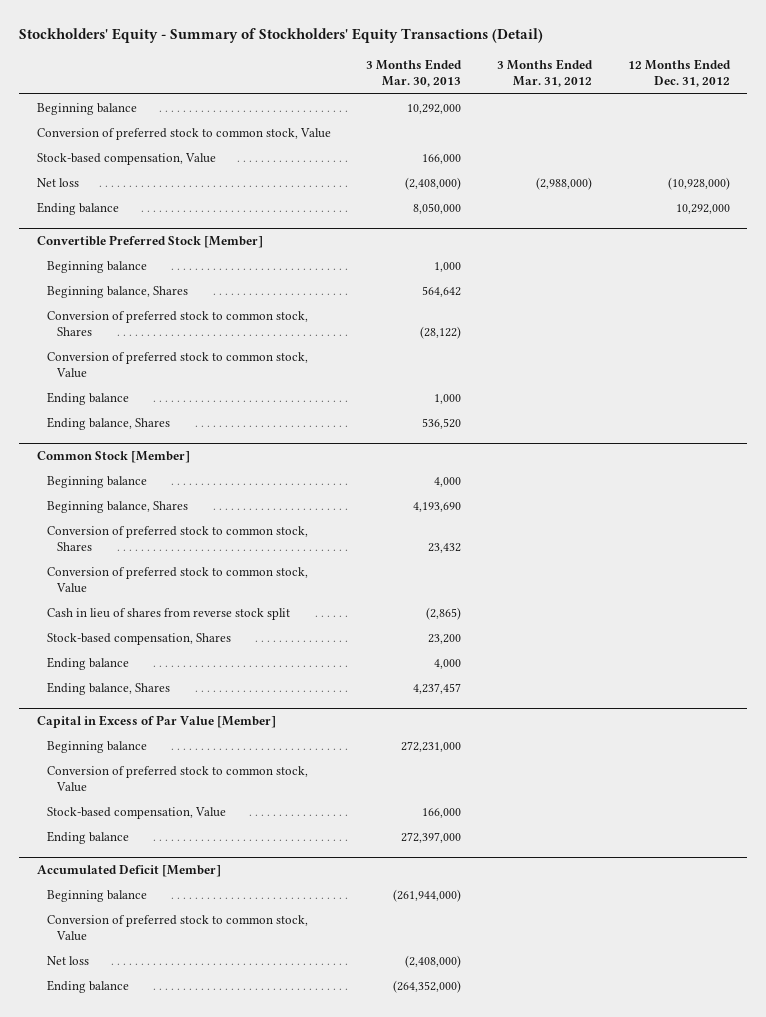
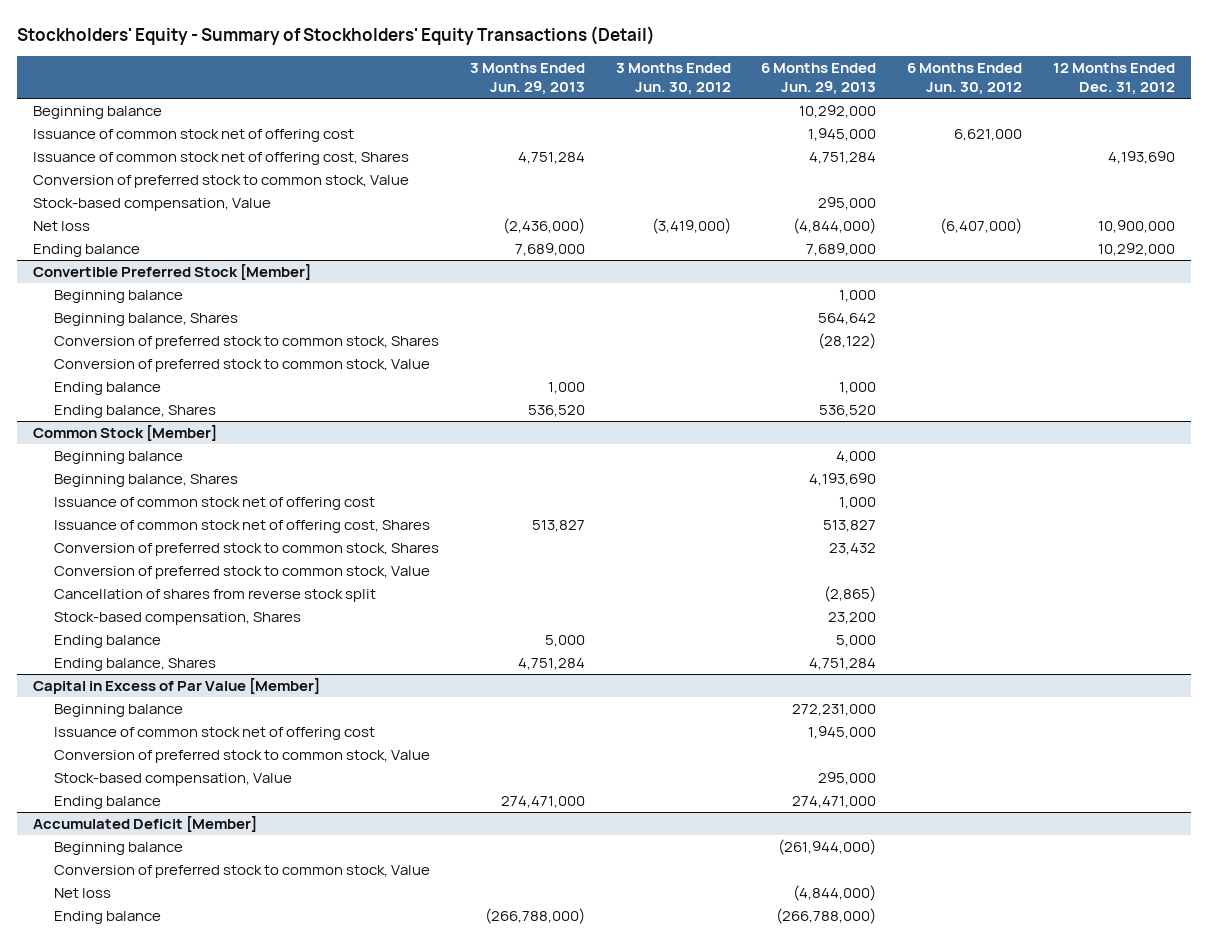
[366,58,463,88] 3 Months Ended Mar. 30, 2013 -> none
[496,58,593,88] 3 Months Ended Mar. 31, 2012 -> none
none -> [469,62,585,96] 3 Months Ended Jun. 29, 2013
none -> [615,62,731,96] 3 Months Ended Jun. 30, 2012
none -> [761,62,877,96] 6 Months Ended Jun. 29, 2013
none -> [907,62,1023,96] 6 Months Ended Jun. 30, 2012
none -> [32,129,354,143] Issuance of common stock net of offering cost
none -> [32,152,409,166] Issuance of common stock net of offering cost, Shares
[667,176,730,190] (10,928,000) -> [1098,220,1176,234] 10,900,000
none -> [53,497,375,511] Issuance of common stock net of offering cost
none -> [53,520,430,534] Issuance of common stock net of offering cost, Shares
[46,607,290,620] Cash in lieu of shares from reverse stock split -> [53,589,376,603] Cancellation of shares from reverse stock split
none -> [53,727,375,741] Issuance of common stock net of offering cost

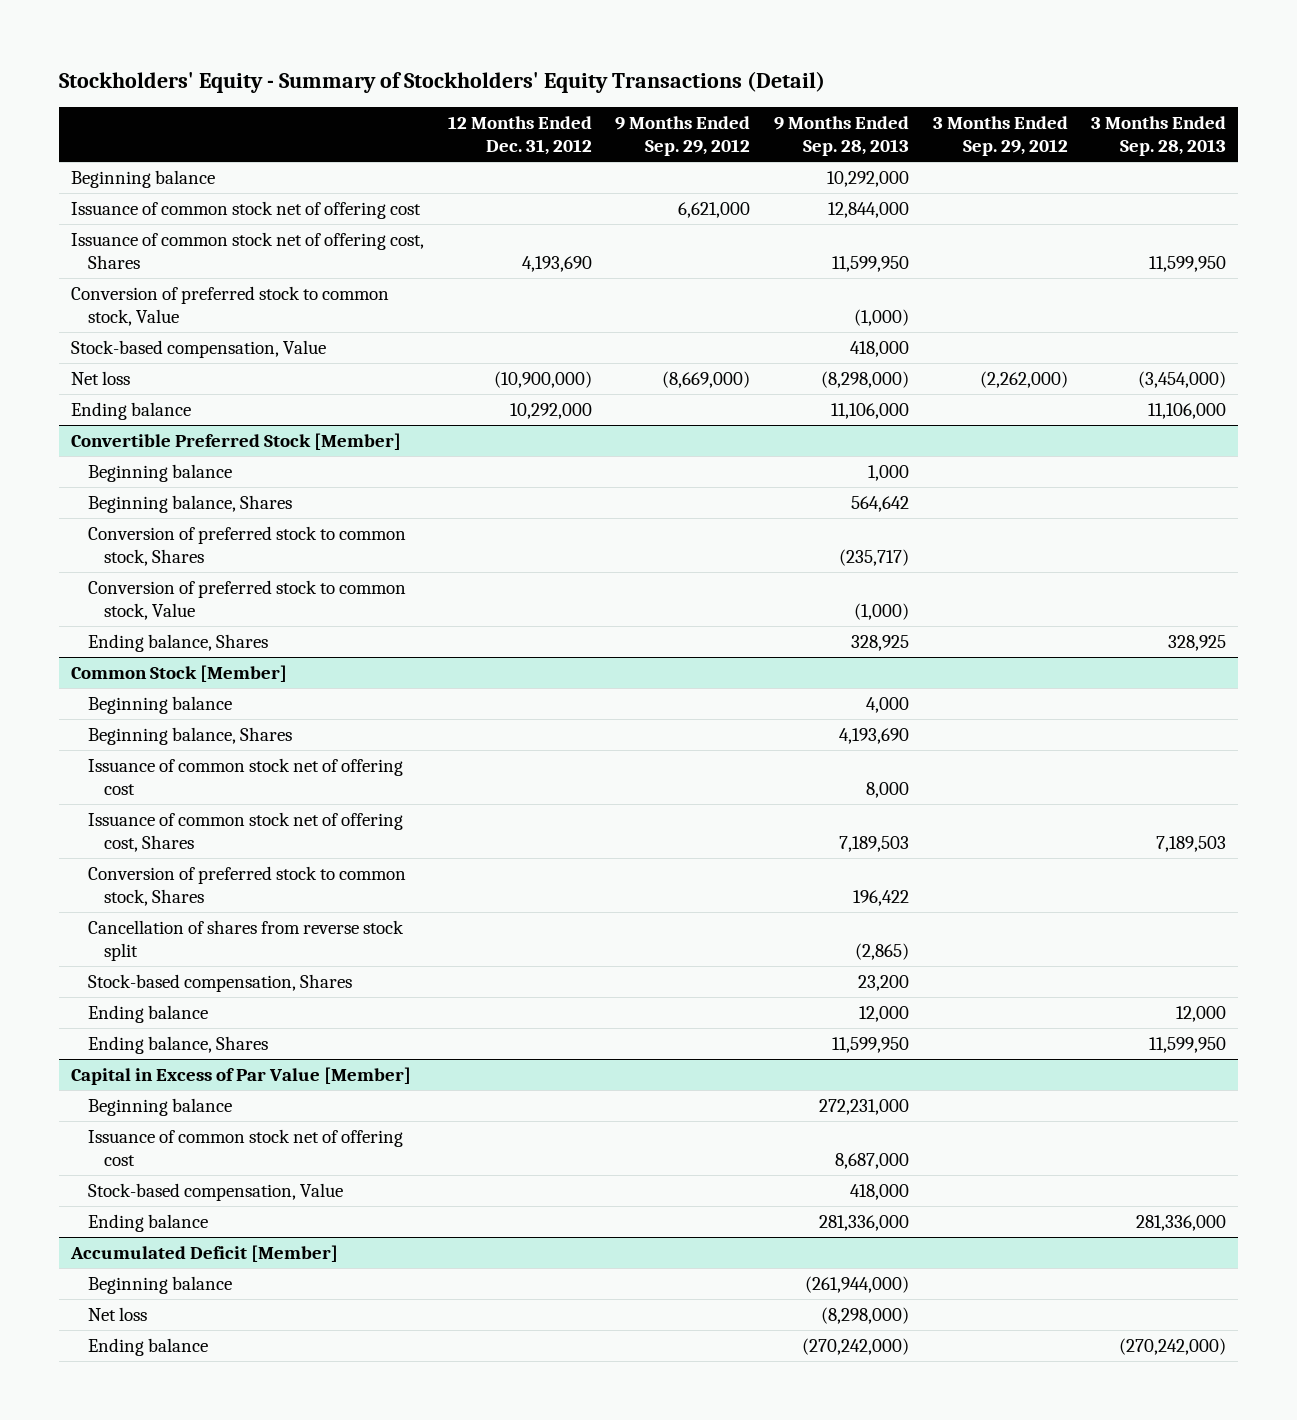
[469,62,585,96] 3 Months Ended Jun. 29, 2013 -> none
[615,62,731,96] 3 Months Ended Jun. 30, 2012 -> none
[761,62,877,96] 6 Months Ended Jun. 29, 2013 -> none
[907,62,1023,96] 6 Months Ended Jun. 30, 2012 -> none
none -> [615,116,751,157] 9 Months Ended Sep. 29, 2012
none -> [774,116,910,157] 9 Months Ended Sep. 28, 2013
none -> [932,116,1068,157] 3 Months Ended Sep. 29, 2012
none -> [1091,116,1227,157] 3 Months Ended Sep. 28, 2013
[1098,220,1176,234] 10,900,000 -> [493,370,592,388] (10,900,000)
[53,382,161,396] Ending balance -> none
[53,566,430,580] Conversion of preferred stock to common stock, Value -> none
[53,750,430,764] Conversion of preferred stock to common stock, Value -> none
[53,865,430,879] Conversion of preferred stock to common stock, Value -> none

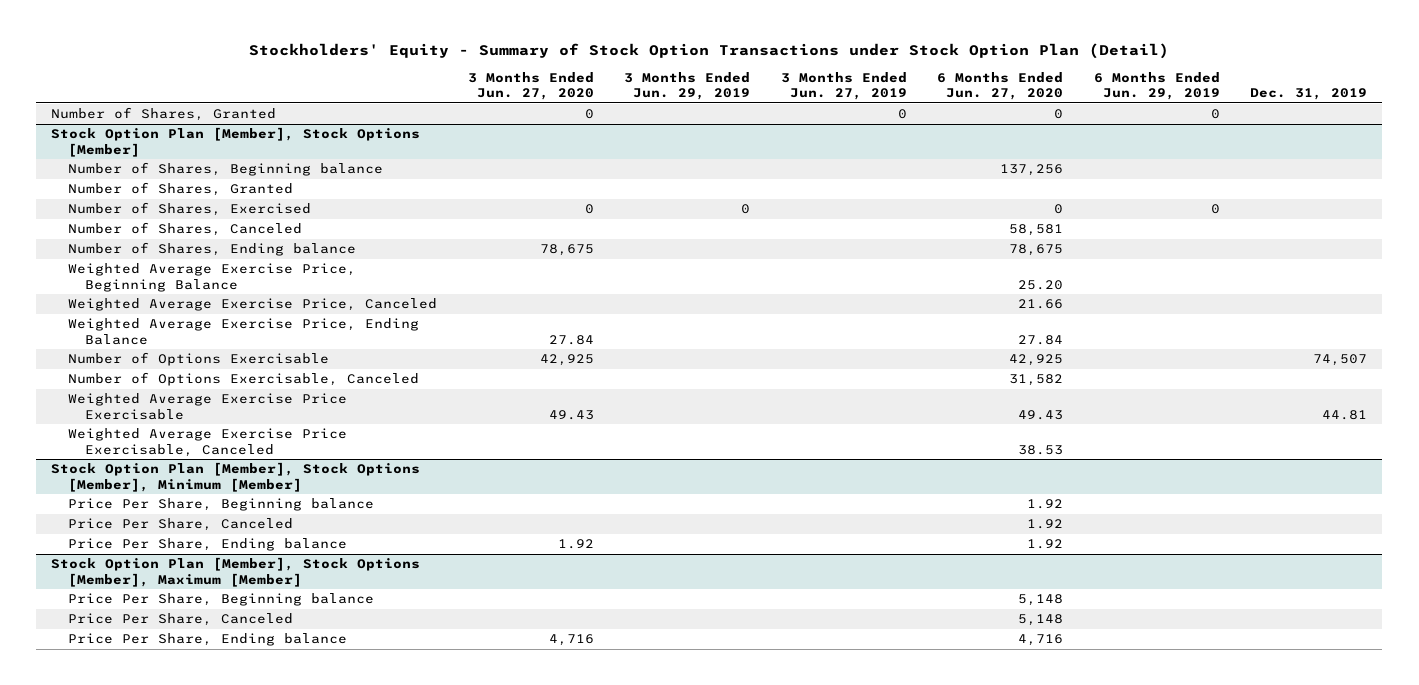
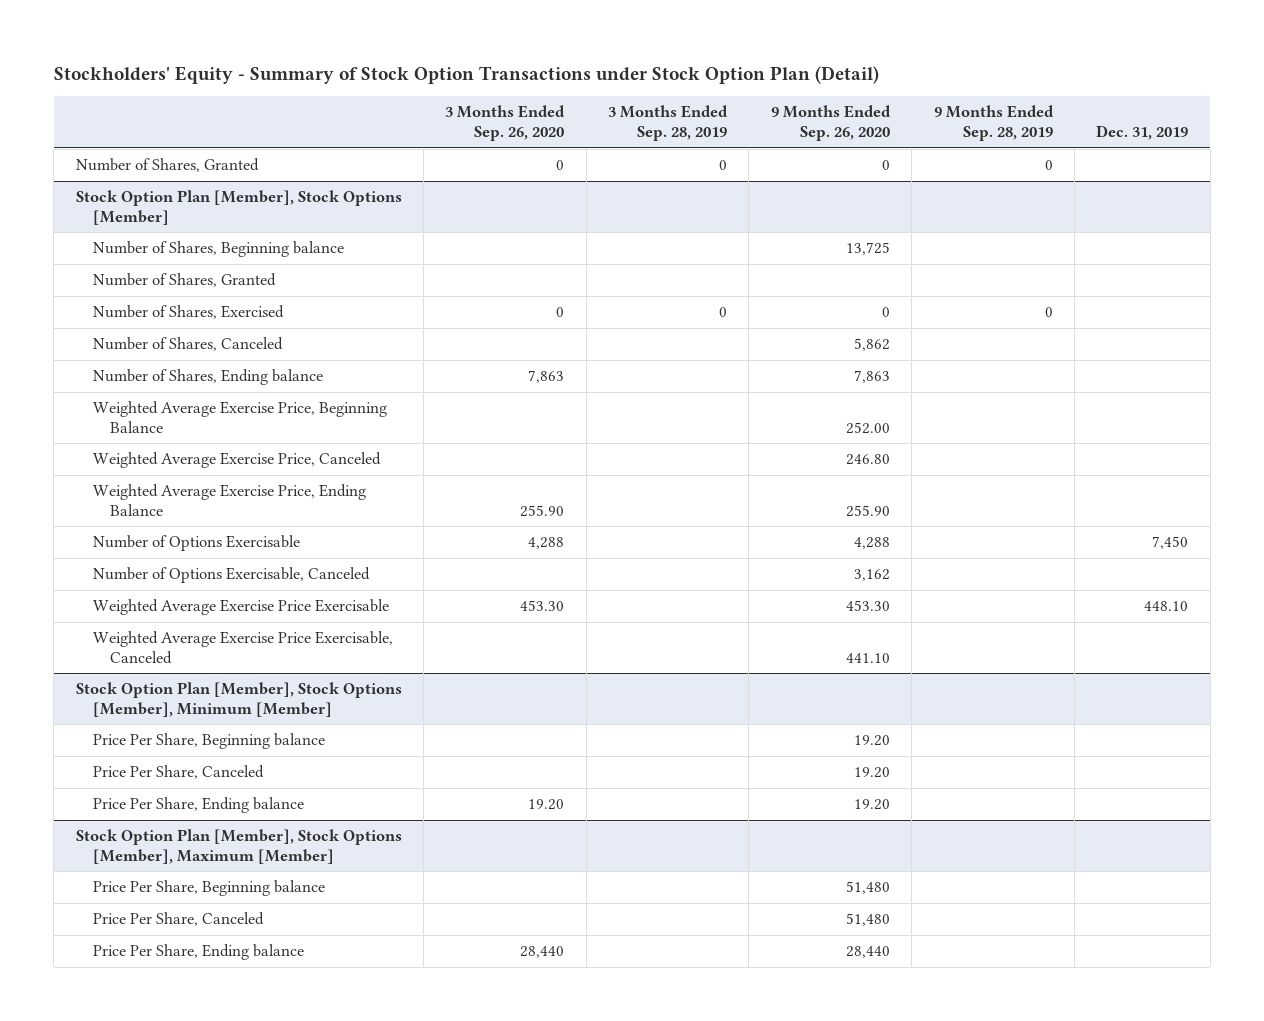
[467,71,594,101] 3 Months Ended Jun. 27, 2020 -> none
[624,71,751,101] 3 Months Ended Jun. 29, 2019 -> none
[780,71,907,101] 3 Months Ended Jun. 27, 2019 -> none
[937,71,1064,101] 6 Months Ended Jun. 27, 2020 -> none
[1093,71,1220,101] 6 Months Ended Jun. 29, 2019 -> none
none -> [445,105,566,142] 3 Months Ended Sep. 26, 2020
none -> [608,105,729,142] 3 Months Ended Sep. 28, 2019
none -> [770,105,891,142] 9 Months Ended Sep. 26, 2020
none -> [933,105,1054,142] 9 Months Ended Sep. 28, 2019
[1313,354,1368,367] 74,507 -> [1152,536,1189,550] 7,450
[1322,409,1368,420] 44.81 -> [1144,601,1189,612] 448.10

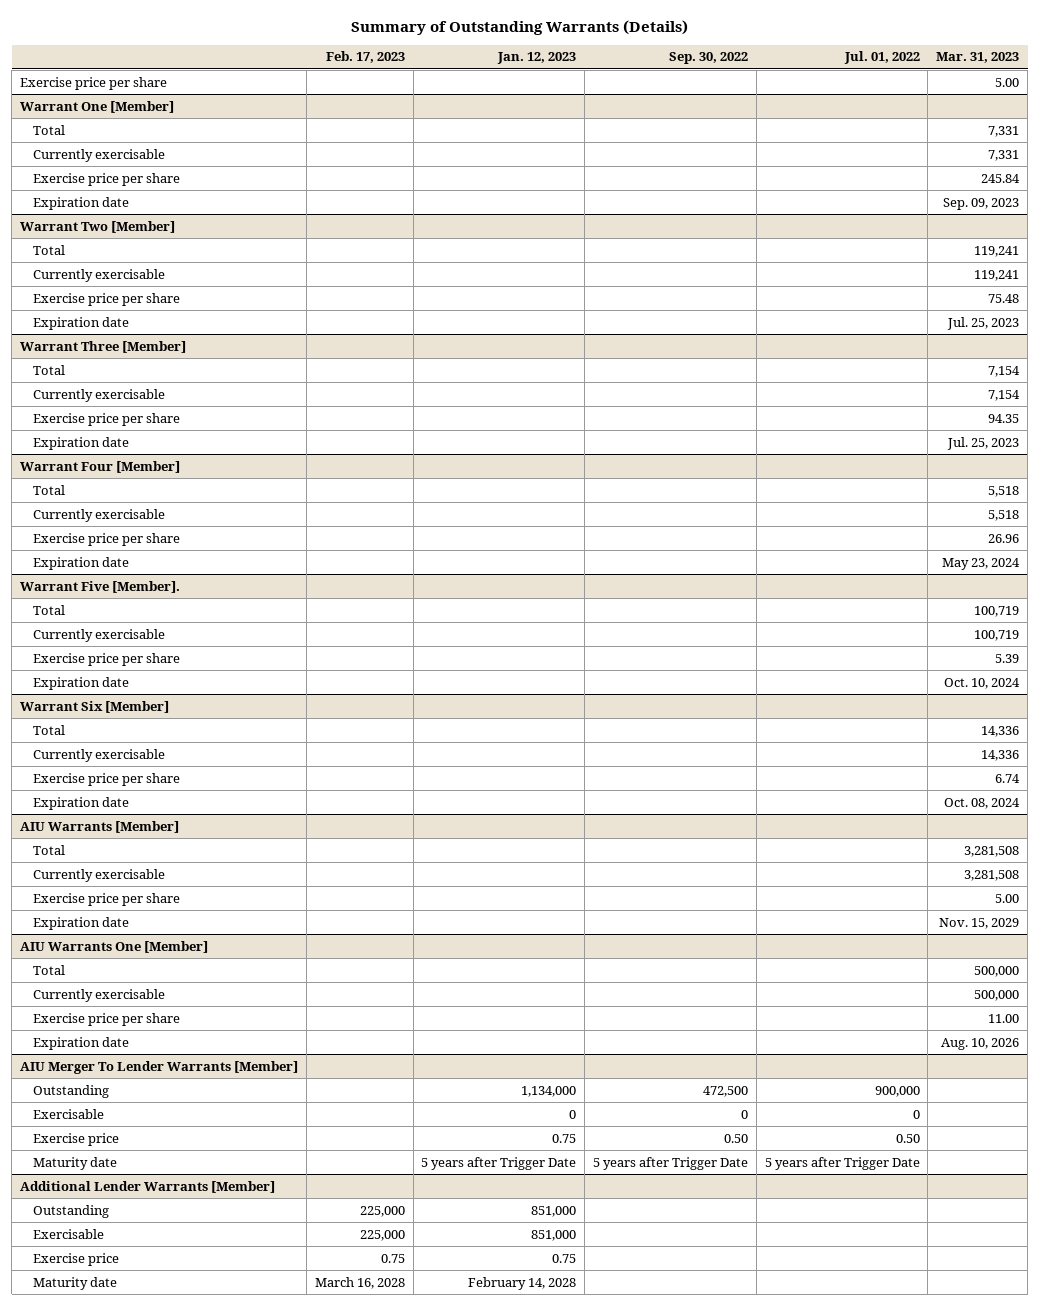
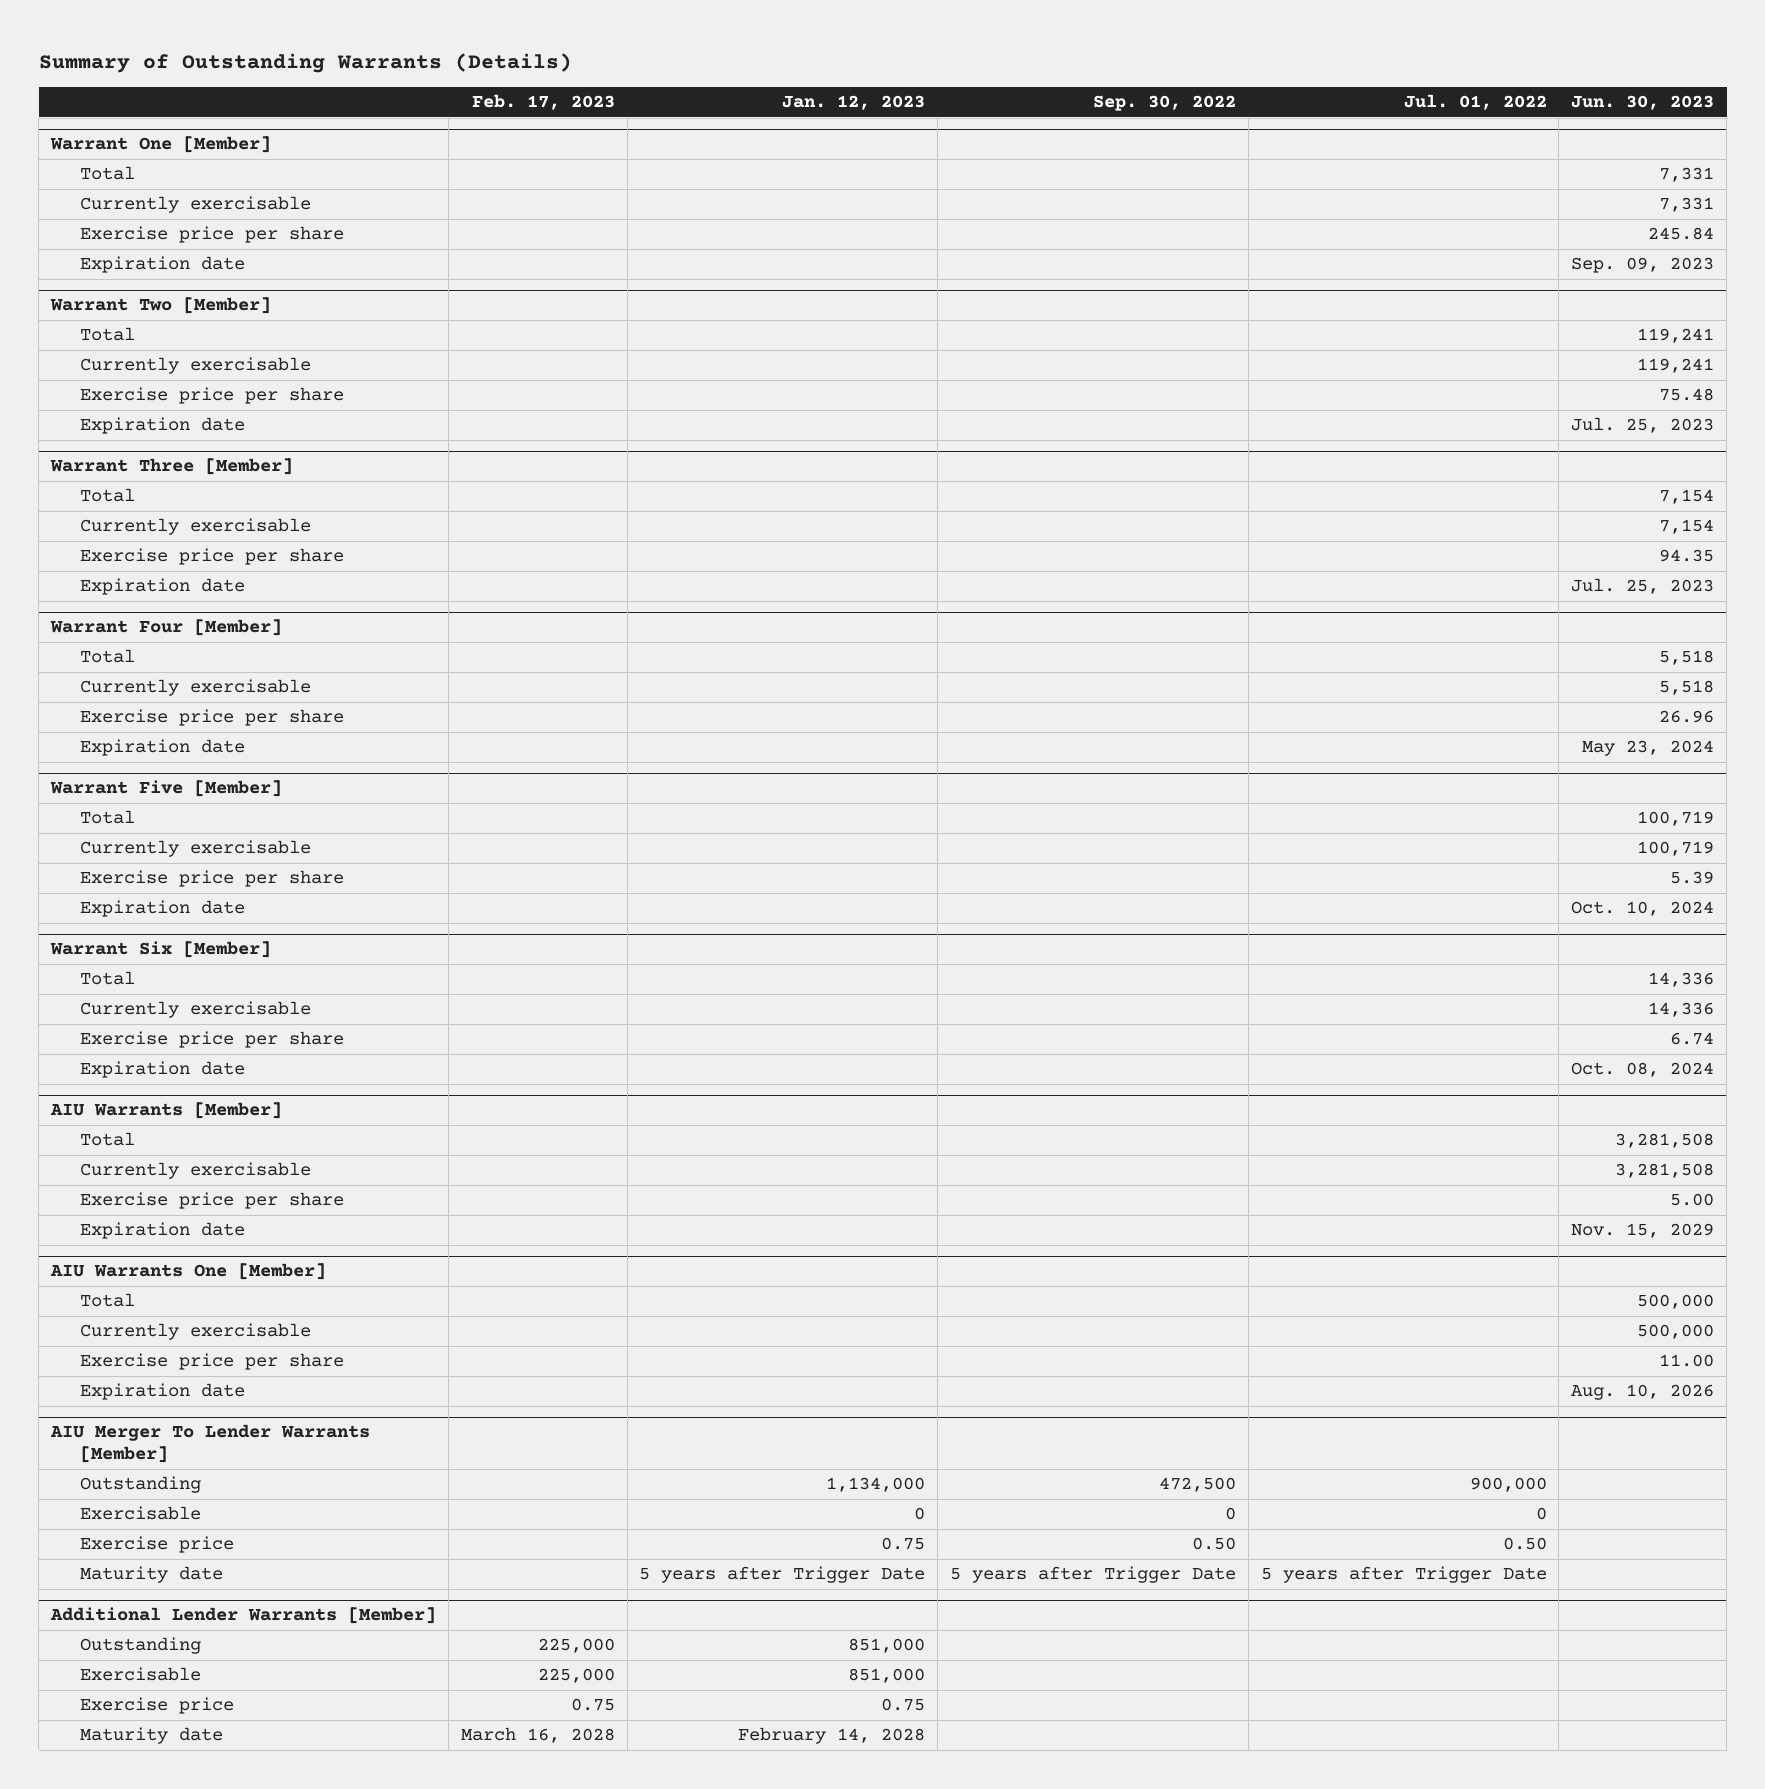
[936,52,1020,64] Mar. 31, 2023 -> none
none -> [1571,95,1715,111] Jun. 30, 2023
[20,76,168,90] Exercise price per share -> none
[20,580,181,593] Warrant Five [Member]. -> [50,780,283,798] Warrant Five [Member]

